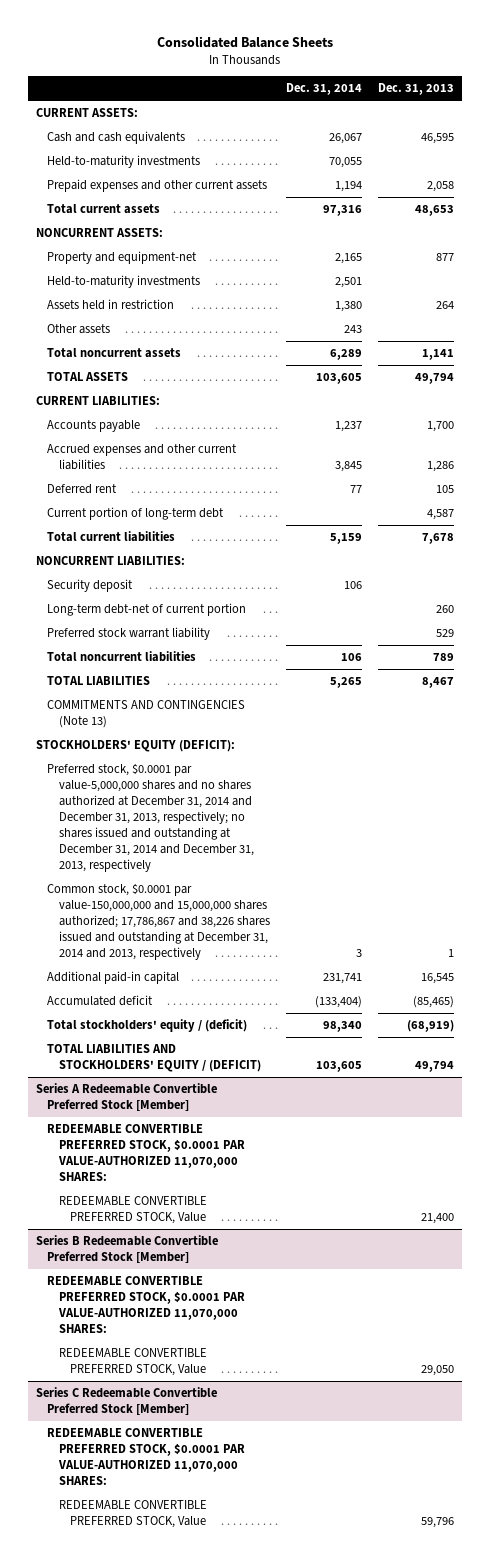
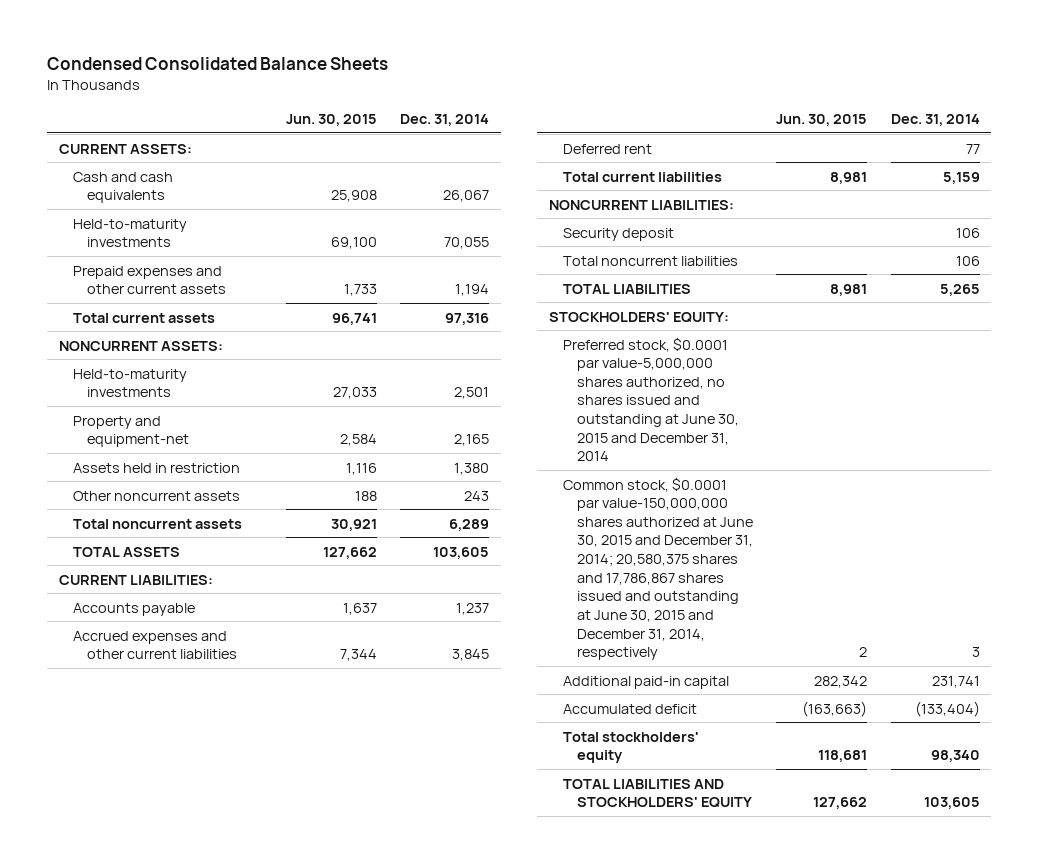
[156,36,333,49] Consolidated Balance Sheets -> [47,56,389,70] Condensed Consolidated Balance Sheets
[377,83,454,96] Dec. 31, 2013 -> none
none -> [286,114,378,127] Jun. 30, 2015
[47,251,198,265] Property and equipment-net -> [72,415,189,448] Property and equipment-net
[47,324,111,335] Other assets -> [72,490,240,501] Other noncurrent assets
[47,507,225,521] Current portion of long-term debt -> none
[47,603,247,617] Long-term debt-net of current portion -> none
[47,627,211,641] Preferred stock warrant liability -> none
[47,700,246,729] COMMITMENTS AND CONTINGENCIES (Note 13) -> none
[35,740,235,753] STOCKHOLDERS' EQUITY (DEFICIT): -> [549,311,730,323] STOCKHOLDERS' EQUITY:
[47,763,254,872] Preferred stock, $0.0001 par value-5,000,000 shares and no shares authorized at December 31, 2014 and December 31, 2013, respectively; no shares issued and outstanding at December 31, 2014 and December 31, 2013, respectively -> [563,336,740,462] Preferred stock, $0.0001 par value-5,000,000 shares authorized, no shares issued and outstanding at June 30, 2015 and December 31, 2014
[47,883,270,961] Common stock, $0.0001 par value-150,000,000 and 15,000,000 shares authorized; 17,786,867 and 38,226 shares issued and outstanding at December 31, 2014 and 2013, respectively -> [563,476,754,661] Common stock, $0.0001 par value-150,000,000 shares authorized at June 30, 2015 and December 31, 2014; 20,580,375 shares and 17,786,867 shares issued and outstanding at June 30, 2015 and December 31, 2014, respectively
[35,1083,217,1112] Series A Redeemable Convertible Preferred Stock [Member] -> none
[47,1124,245,1182] REDEEMABLE CONVERTIBLE PREFERRED STOCK, $0.0001 PAR VALUE-AUTHORIZED 11,070,000 SHARES: -> none
[58,1196,207,1225] REDEEMABLE CONVERTIBLE PREFERRED STOCK, Value -> none
[35,1235,218,1264] Series B Redeemable Convertible Preferred Stock [Member] -> none
[47,1276,245,1334] REDEEMABLE CONVERTIBLE PREFERRED STOCK, $0.0001 PAR VALUE-AUTHORIZED 11,070,000 SHARES: -> none
[58,1348,207,1377] REDEEMABLE CONVERTIBLE PREFERRED STOCK, Value -> none
[35,1387,217,1416] Series C Redeemable Convertible Preferred Stock [Member] -> none
[47,1428,245,1486] REDEEMABLE CONVERTIBLE PREFERRED STOCK, $0.0001 PAR VALUE-AUTHORIZED 11,070,000 SHARES: -> none
[58,1500,207,1529] REDEEMABLE CONVERTIBLE PREFERRED STOCK, Value -> none
[47,1019,248,1033] Total stockholders' equity / (deficit) -> [563,731,700,764] Total stockholders' equity
[47,1044,261,1073] TOTAL LIABILITIES AND STOCKHOLDERS' EQUITY / (DEFICIT) -> [563,778,753,809] TOTAL LIABILITIES AND STOCKHOLDERS' EQUITY

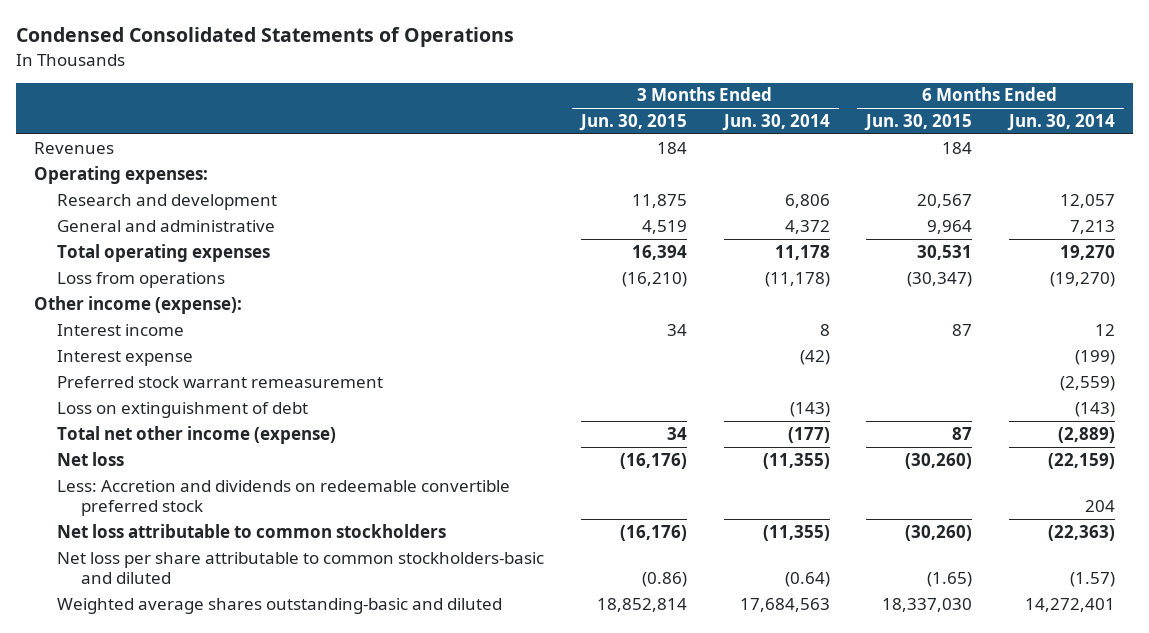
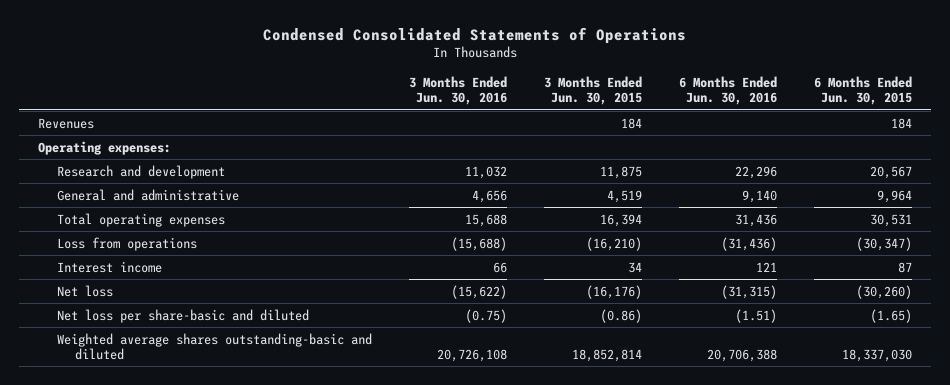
[721,114,830,132] Jun. 30, 2014 -> none
[1006,114,1115,132] Jun. 30, 2014 -> none
none -> [408,76,507,106] 3 Months Ended Jun. 30, 2016
none -> [679,76,778,106] 6 Months Ended Jun. 30, 2016
[34,295,243,314] Other income (expense): -> none
[57,349,194,366] Interest expense -> none
[57,375,384,388] Preferred stock warrant remeasurement -> none
[57,401,309,418] Loss on extinguishment of debt -> none
[57,425,337,444] Total net other income (expense) -> none
[57,479,511,517] Less: Accretion and dividends on redeemable convertible preferred stock -> none
[57,523,447,538] Net loss attributable to common stockholders -> none
[57,551,545,585] Net loss per share attributable to common stockholders-basic and diluted -> [56,308,309,323] Net loss per share-basic and diluted

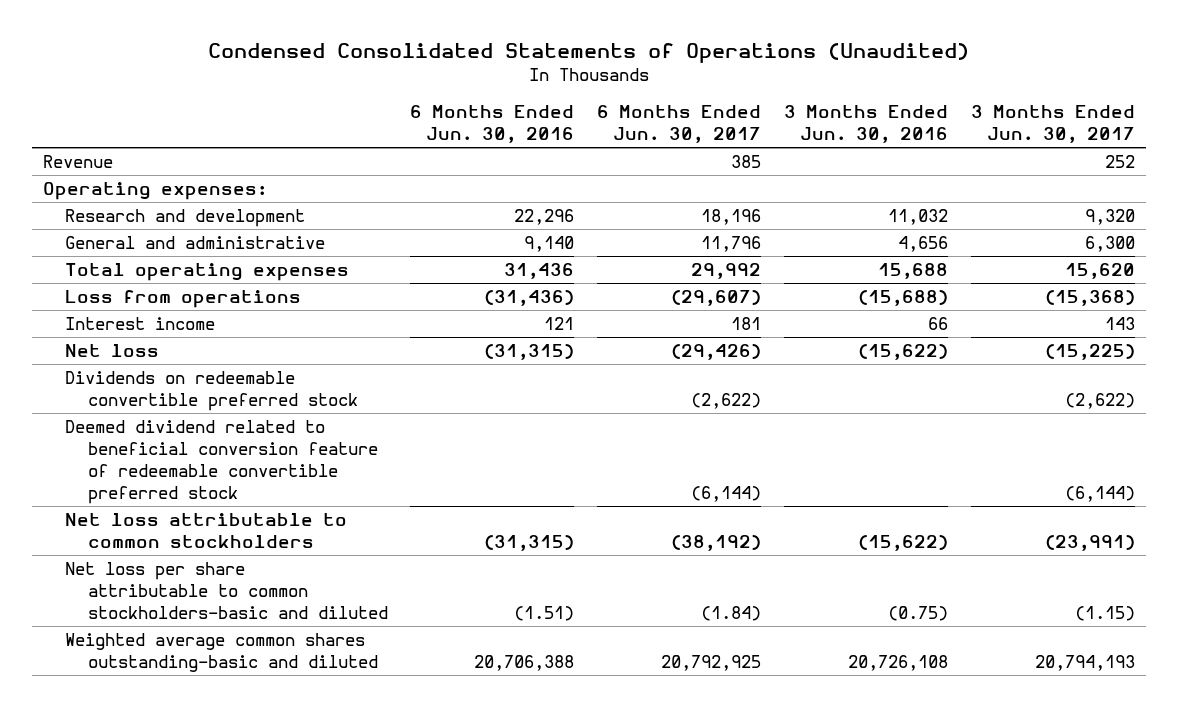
[263,26,687,44] Condensed Consolidated Statements of Operations -> [207,43,969,64] Condensed Consolidated Statements of Operations (Unaudited)
[543,76,642,106] 3 Months Ended Jun. 30, 2015 -> none
[814,76,913,106] 6 Months Ended Jun. 30, 2015 -> none
none -> [597,105,762,144] 6 Months Ended Jun. 30, 2017
none -> [970,105,1135,144] 3 Months Ended Jun. 30, 2017
[38,117,95,129] Revenues -> [43,155,114,169] Revenue
none -> [65,371,358,412] Dividends on redeemable convertible preferred stock
none -> [65,420,378,505] Deemed dividend related to beneficial conversion feature of redeemable convertible preferred stock
none -> [65,513,348,549] Net loss attributable to common stockholders
[56,308,309,323] Net loss per share-basic and diluted -> [65,562,388,620] Net loss per share attributable to common stockholders-basic and diluted
[56,332,372,360] Weighted average shares outstanding-basic and diluted -> [65,633,378,673] Weighted average common shares outstanding-basic and diluted

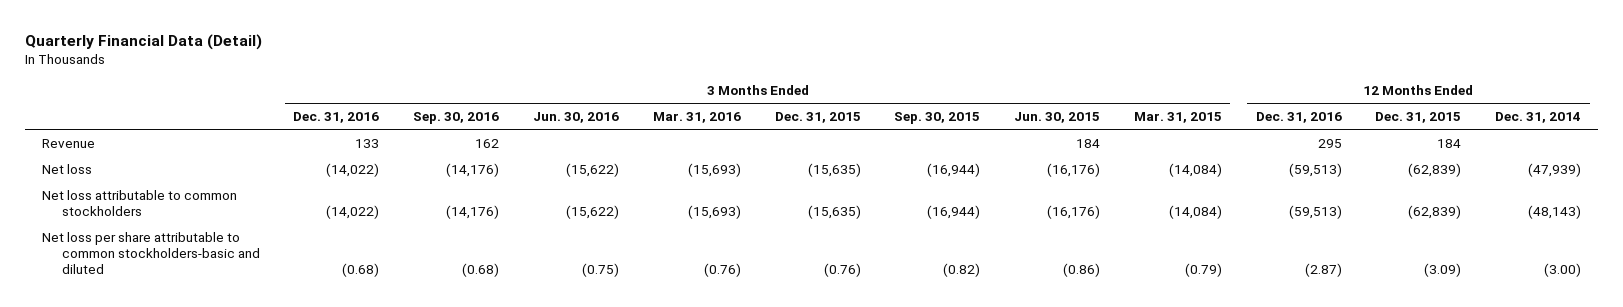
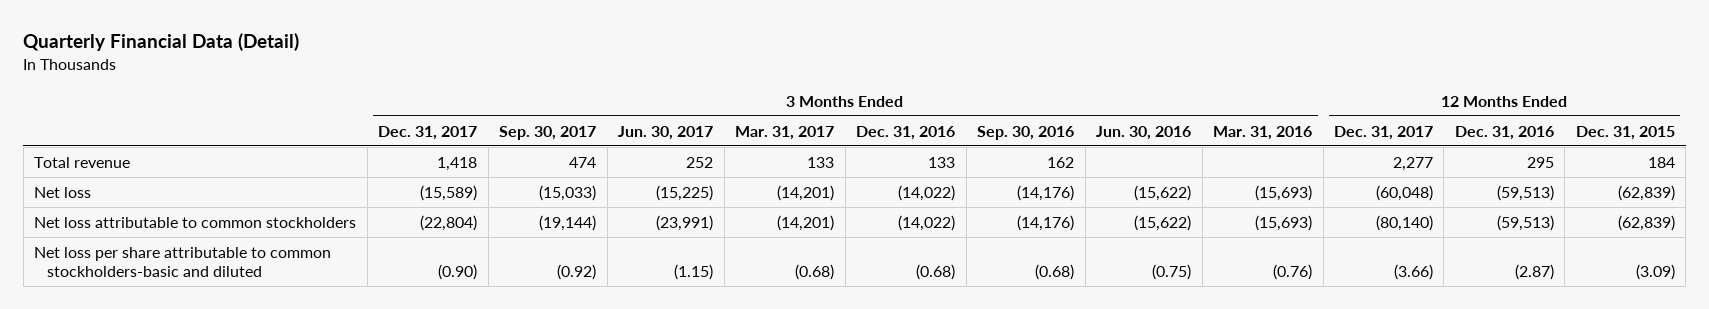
[774,111,861,123] Dec. 31, 2015 -> none
[894,111,981,124] Sep. 30, 2015 -> none
[1014,111,1101,123] Jun. 30, 2015 -> none
[1133,111,1222,123] Mar. 31, 2015 -> none
[1495,111,1582,123] Dec. 31, 2014 -> none
none -> [378,125,478,140] Dec. 31, 2017
none -> [499,125,597,140] Sep. 30, 2017
none -> [618,125,714,140] Jun. 30, 2017
none -> [735,125,835,140] Mar. 31, 2017
none -> [1333,125,1433,140] Dec. 31, 2017
[41,138,95,148] Revenue -> [34,156,131,168] Total revenue

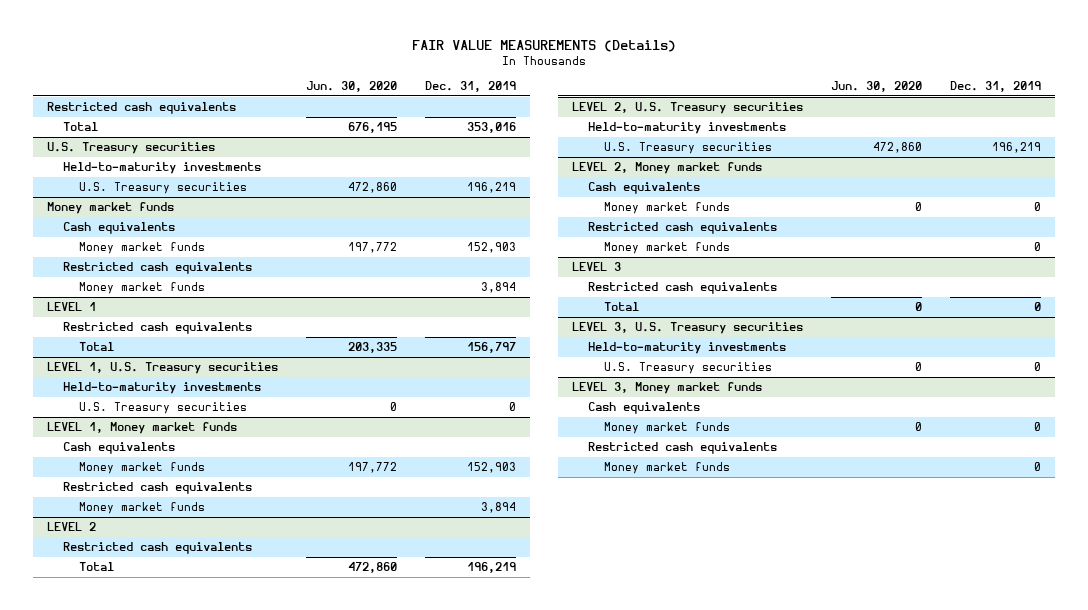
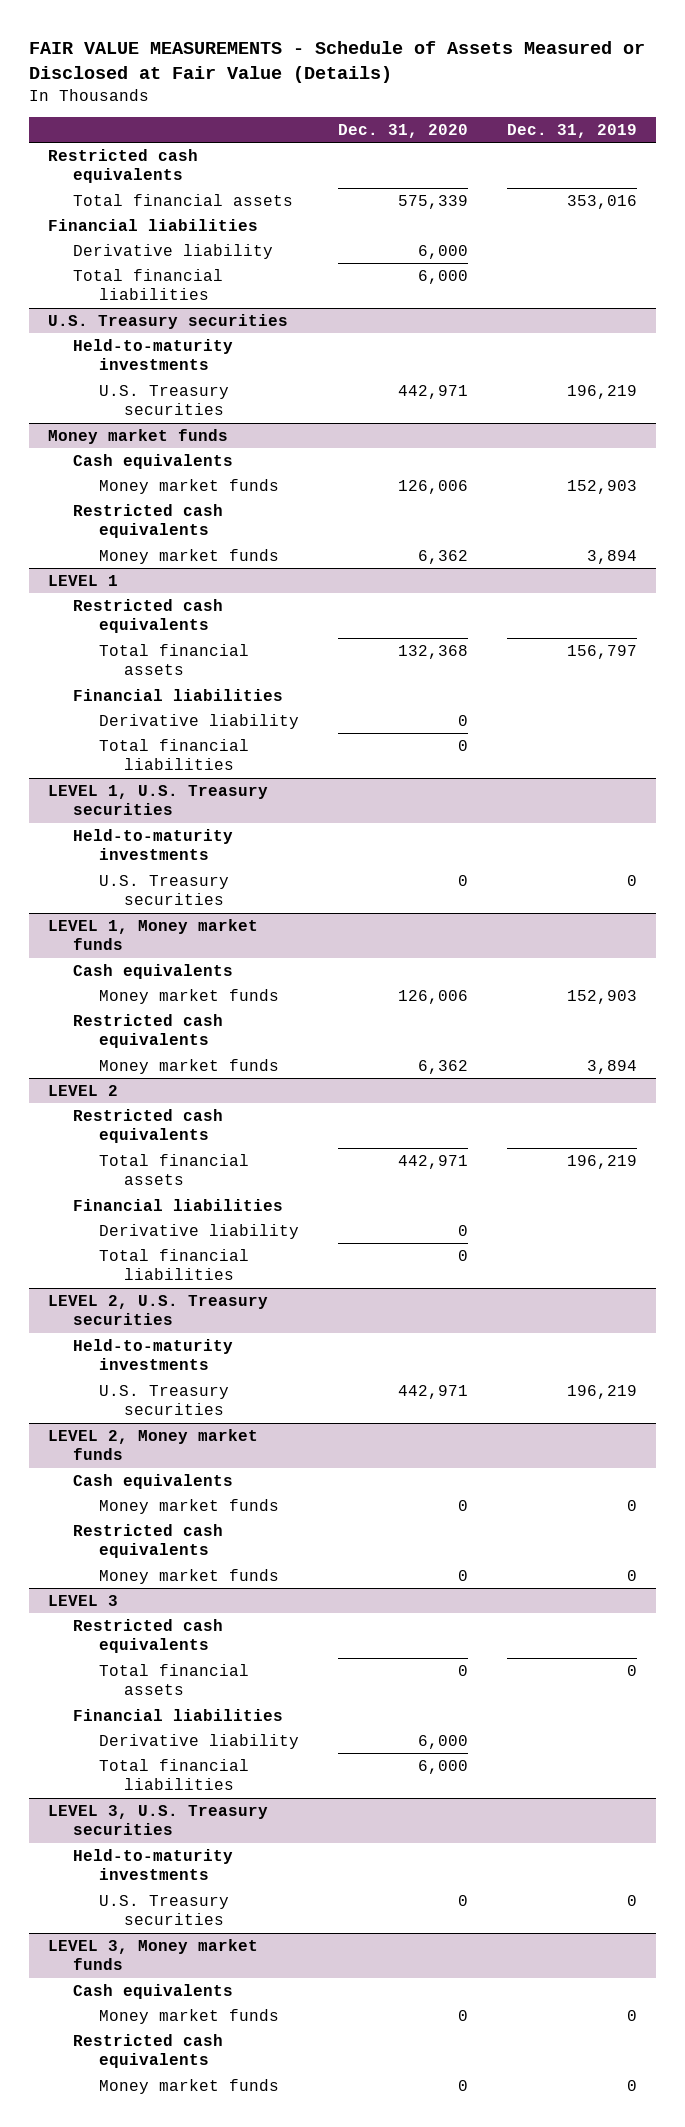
[411,40,676,53] FAIR VALUE MEASUREMENTS (Details) -> [28,40,645,83] FAIR VALUE MEASUREMENTS - Schedule of Assets Measured or Disclosed at Fair Value (Details)
[305,81,397,93] Jun. 30, 2020 -> none
none -> [337,123,468,138] Dec. 31, 2020
[63,121,99,131] Total -> [73,194,294,207] Total financial assets
none -> [48,219,259,232] Financial liabilities
none -> [73,244,274,260] Derivative liability
none -> [73,269,224,301] Total financial liabilities
[79,341,115,351] Total -> [98,644,249,676] Total financial assets
none -> [73,689,284,702] Financial liabilities
none -> [98,714,299,730] Derivative liability
none -> [98,739,249,771] Total financial liabilities
[79,561,115,571] Total -> [98,1154,249,1186] Total financial assets
none -> [73,1199,284,1212] Financial liabilities
none -> [98,1224,299,1240] Derivative liability
none -> [98,1249,249,1281] Total financial liabilities
[603,301,639,311] Total -> [98,1664,249,1696] Total financial assets
none -> [73,1709,284,1722] Financial liabilities
none -> [98,1734,299,1750] Derivative liability
none -> [98,1759,249,1791] Total financial liabilities

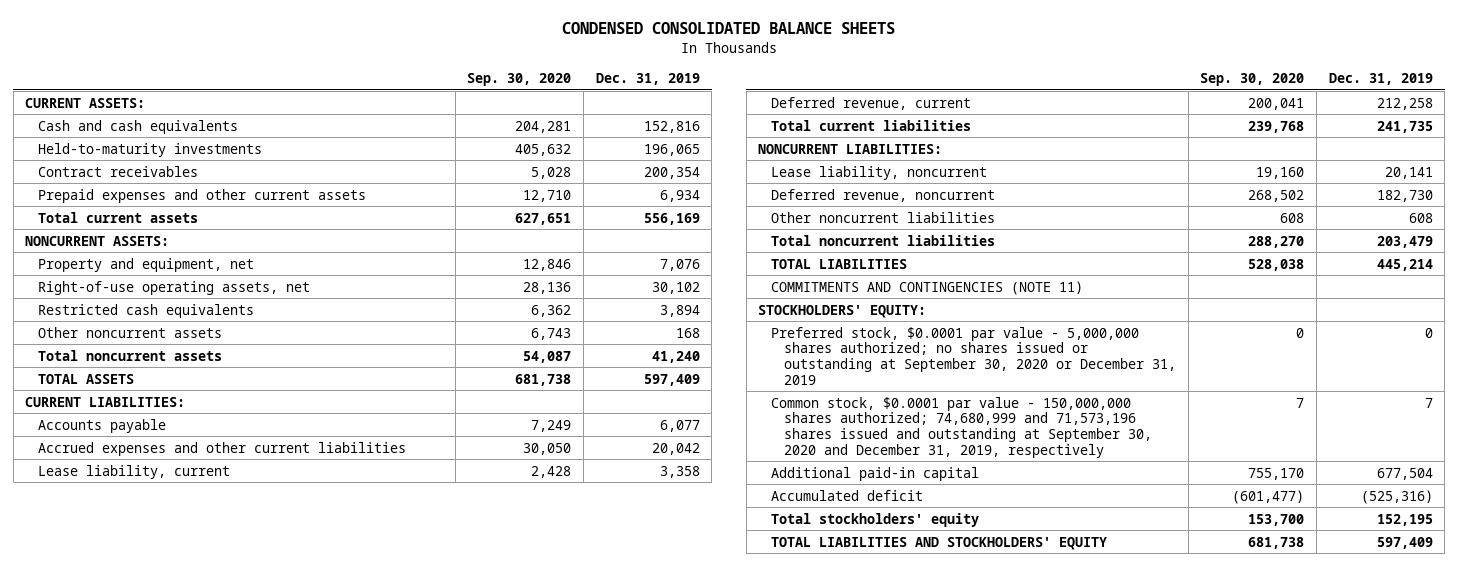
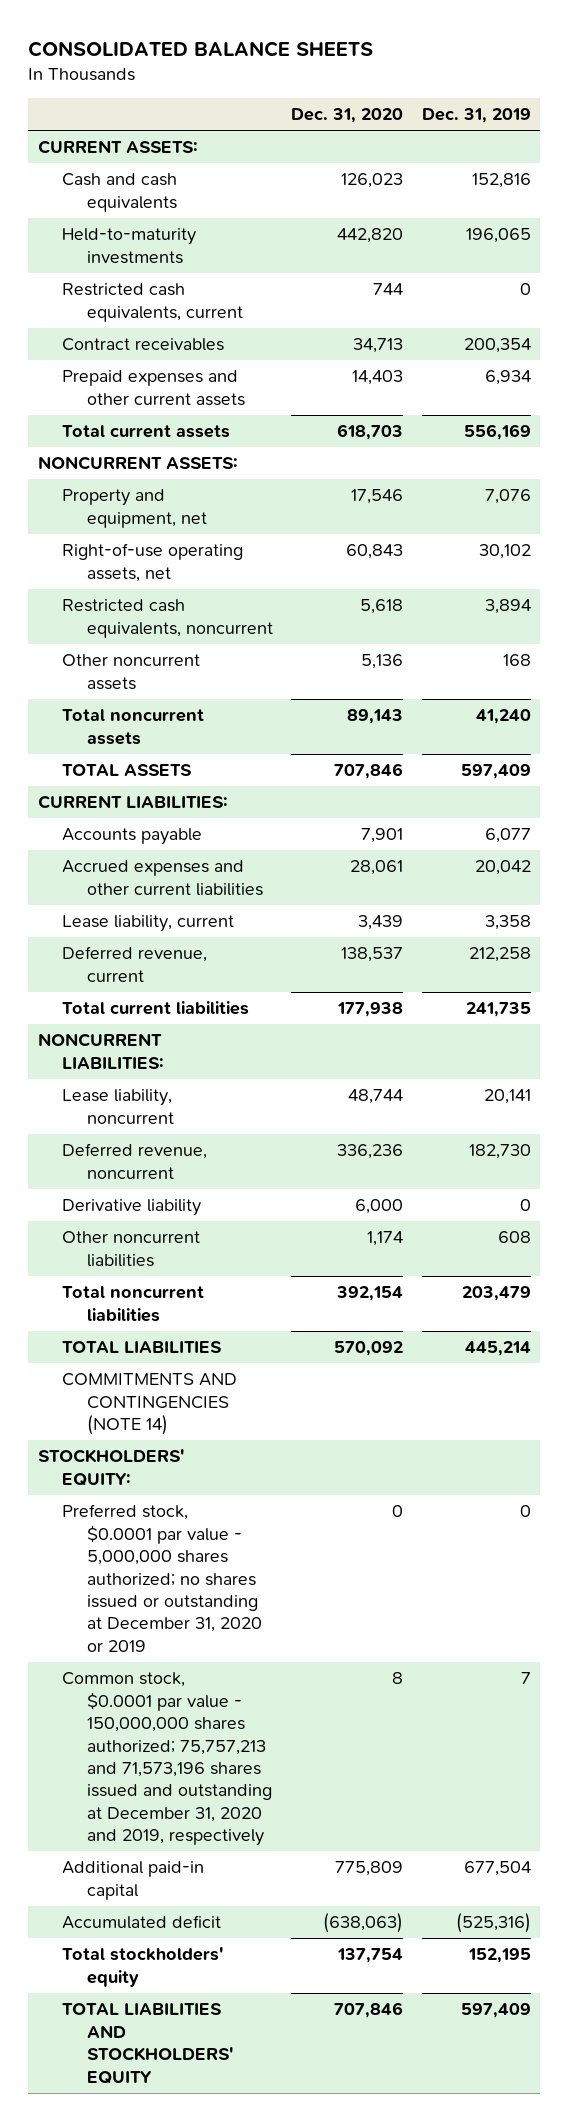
[562,22,896,35] CONDENSED CONSOLIDATED BALANCE SHEETS -> [28,41,374,58] CONSOLIDATED BALANCE SHEETS
[467,72,572,86] Sep. 30, 2020 -> none
none -> [291,108,404,124] Dec. 31, 2020
none -> [62,283,243,322] Restricted cash equivalents, current
[38,303,255,318] Restricted cash equivalents -> [62,599,273,638] Restricted cash equivalents, noncurrent
none -> [62,1199,202,1217] Derivative liability
[771,280,1084,295] COMMITMENTS AND CONTINGENCIES (NOTE 11) -> [62,1373,238,1436] COMMITMENTS AND CONTINGENCIES (NOTE 14)
[771,326,1176,385] Preferred stock, $0.0001 par value - 5,000,000 shares authorized; no shares issued or outstanding at September 30, 2020 or December 31, 2019 -> [62,1504,262,1652] Preferred stock, $0.0001 par value - 5,000,000 shares authorized; no shares issued or outstanding at December 31, 2020 or 2019
[771,396,1152,458] Common stock, $0.0001 par value - 150,000,000 shares authorized; 74,680,999 and 71,573,196 shares issued and outstanding at September 30, 2020 and December 31, 2019, respectively -> [62,1672,272,1847] Common stock, $0.0001 par value - 150,000,000 shares authorized; 75,757,213 and 71,573,196 shares issued and outstanding at December 31, 2020 and 2019, respectively

